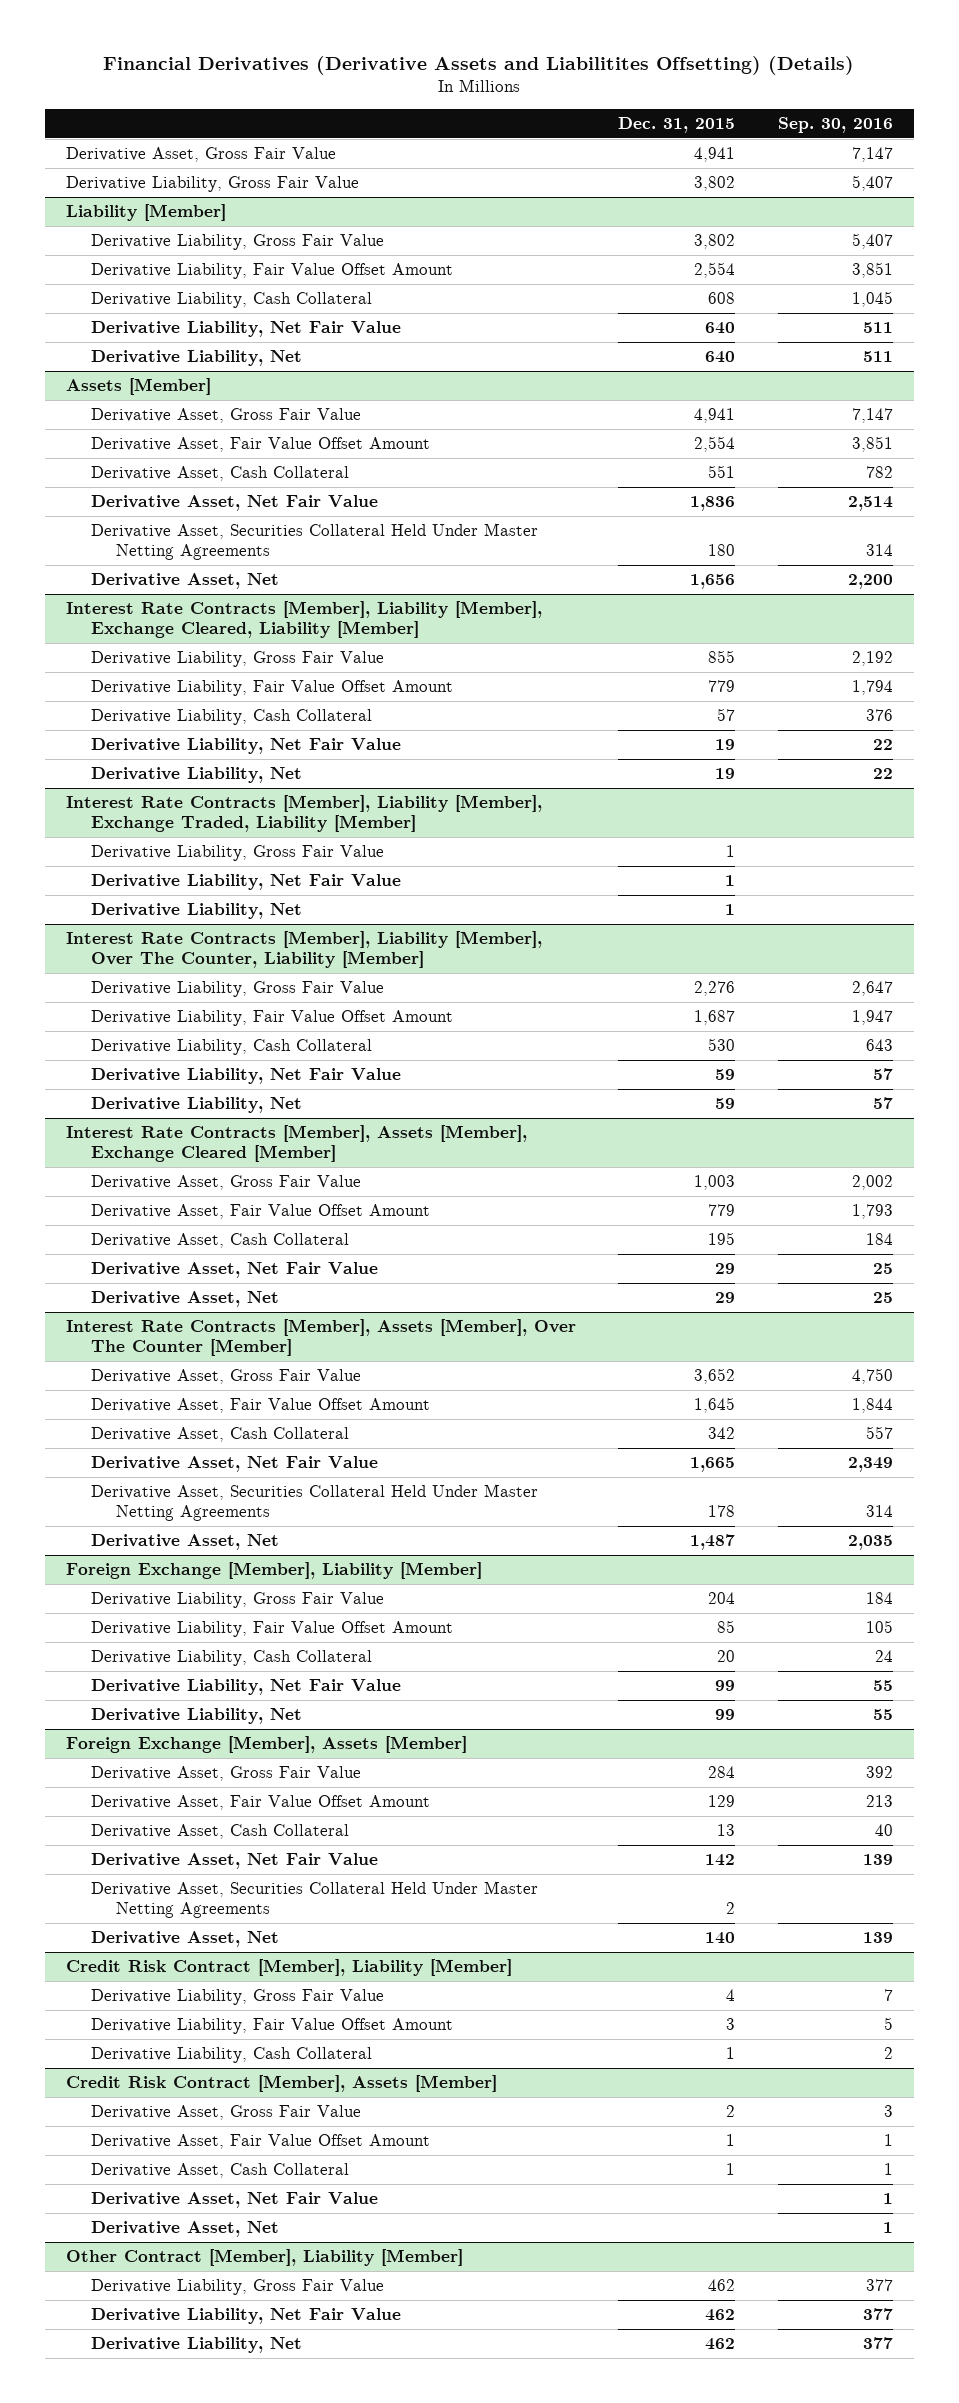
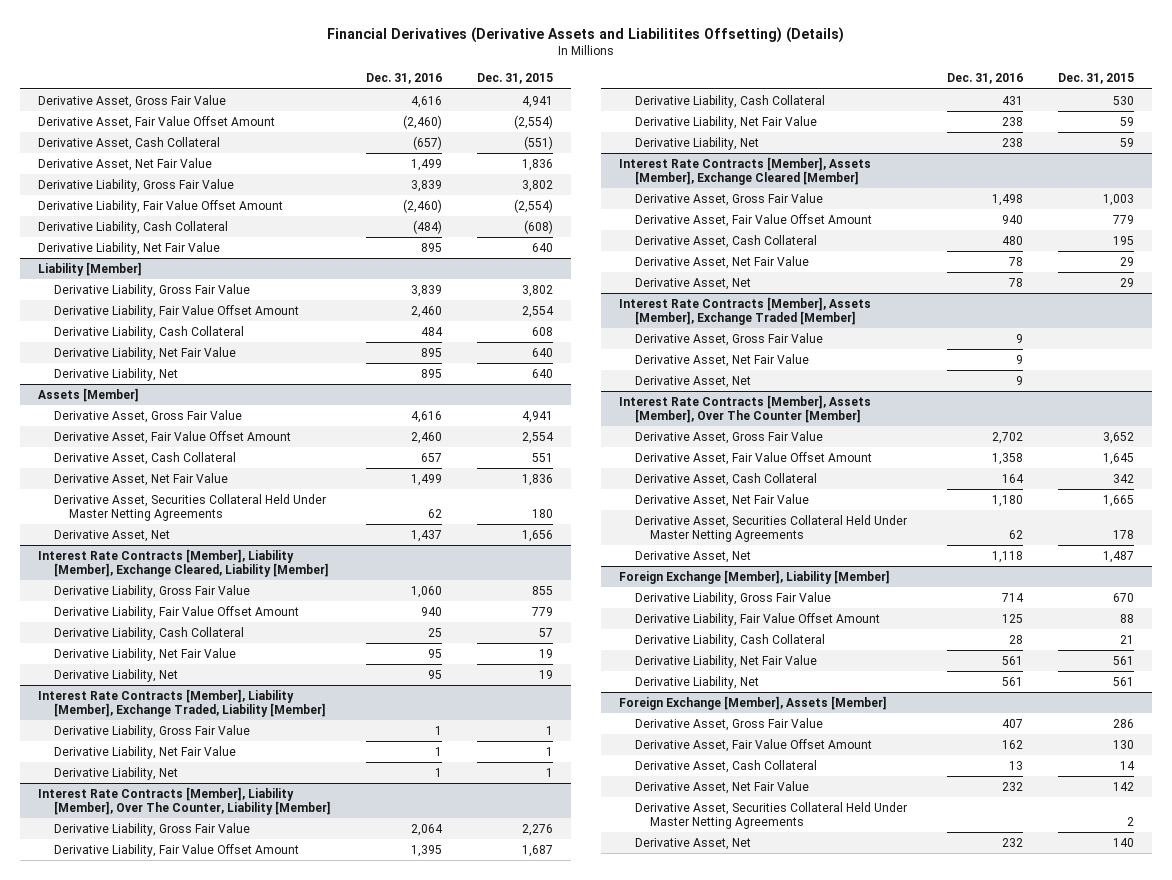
[778,116,894,133] Sep. 30, 2016 -> none
none -> [366,73,443,85] Dec. 31, 2016
none -> [38,115,276,129] Derivative Asset, Fair Value Offset Amount
none -> [38,136,221,150] Derivative Asset, Cash Collateral
none -> [38,157,213,171] Derivative Asset, Net Fair Value
none -> [38,199,284,213] Derivative Liability, Fair Value Offset Amount
none -> [38,220,229,234] Derivative Liability, Cash Collateral
none -> [38,241,221,255] Derivative Liability, Net Fair Value
none -> [618,296,871,326] Interest Rate Contracts [Member], Assets [Member], Exchange Traded [Member]
none -> [634,332,823,346] Derivative Asset, Gross Fair Value
none -> [634,353,809,367] Derivative Asset, Net Fair Value
none -> [634,375,751,388] Derivative Asset, Net
[708,1592,736,1605] 204 -> [1113,592,1135,602] 670
[717,1620,736,1634] 85 -> [1120,613,1135,623] 88
[717,1650,736,1663] 20 -> [1120,634,1135,644] 21
[715,1680,736,1692] 99 -> [1113,655,1135,665] 561
[715,1709,736,1721] 99 -> [1113,676,1135,686] 561
[708,1766,736,1779] 284 -> [1113,718,1135,728] 286
[708,1795,736,1808] 129 -> [1113,739,1135,749] 130
[717,1824,736,1837] 13 -> [1120,760,1136,770] 14
[65,1959,512,1977] Credit Risk Contract [Member], Liability [Member] -> none
[90,1989,384,2006] Derivative Liability, Gross Fair Value -> none
[90,2018,453,2035] Derivative Liability, Fair Value Offset Amount -> none
[90,2047,372,2064] Derivative Liability, Cash Collateral -> none
[65,2075,497,2093] Credit Risk Contract [Member], Assets [Member] -> none
[90,2105,361,2121] Derivative Asset, Gross Fair Value -> none
[90,2134,430,2150] Derivative Asset, Fair Value Offset Amount -> none
[90,2163,349,2179] Derivative Asset, Cash Collateral -> none
[90,2192,378,2209] Derivative Asset, Net Fair Value -> none
[90,2221,279,2238] Derivative Asset, Net -> none
[65,2249,463,2267] Other Contract [Member], Liability [Member] -> none
[90,2279,384,2296] Derivative Liability, Gross Fair Value -> none
[90,2308,401,2325] Derivative Liability, Net Fair Value -> none
[90,2337,302,2354] Derivative Liability, Net -> none

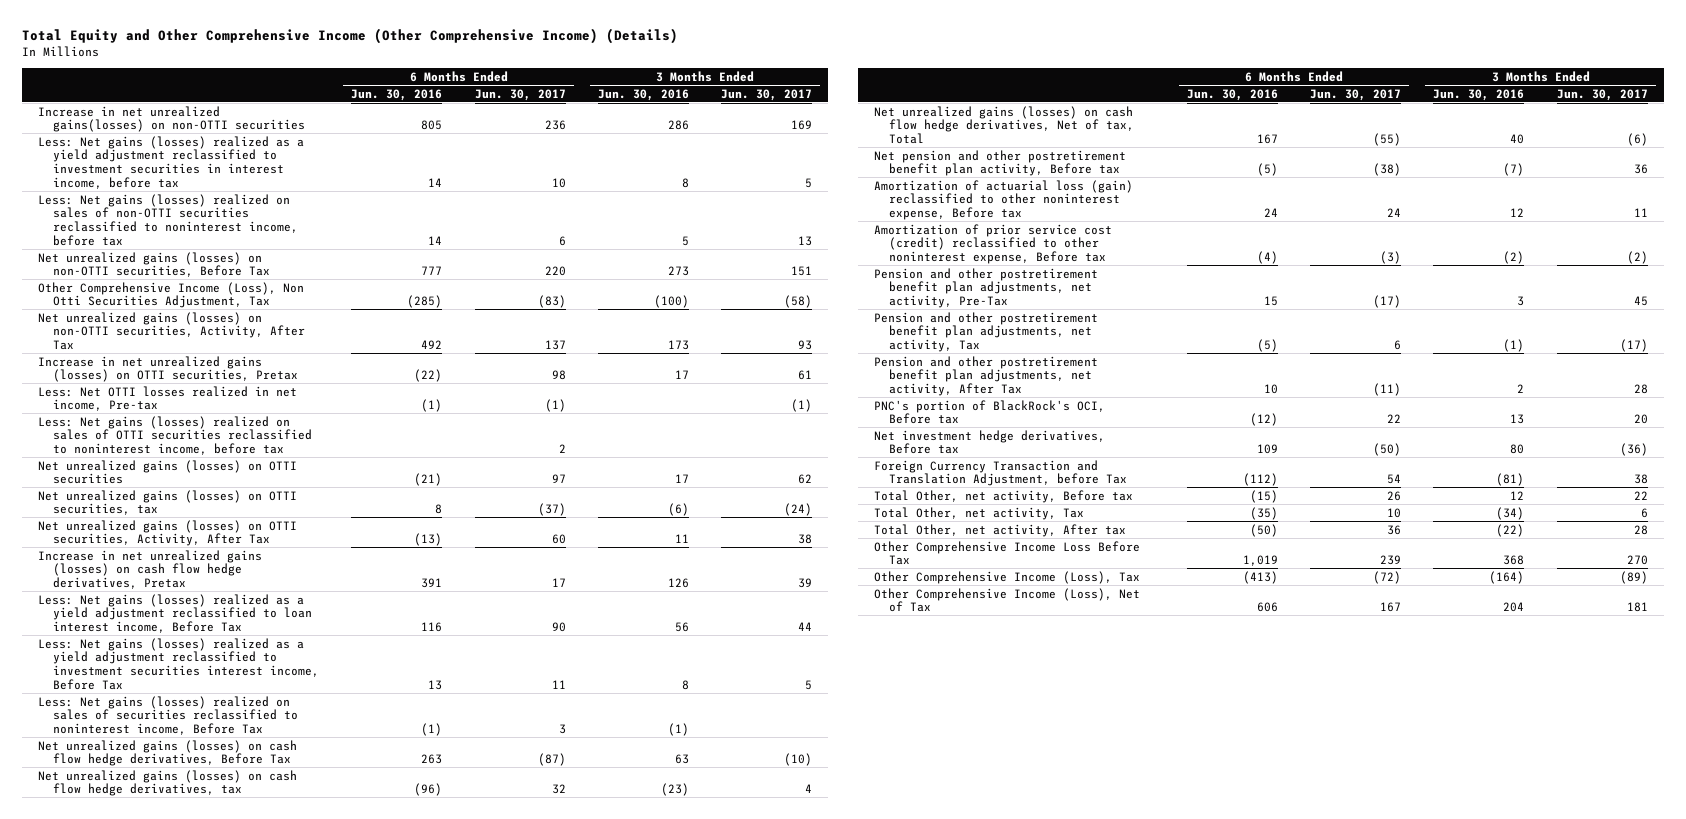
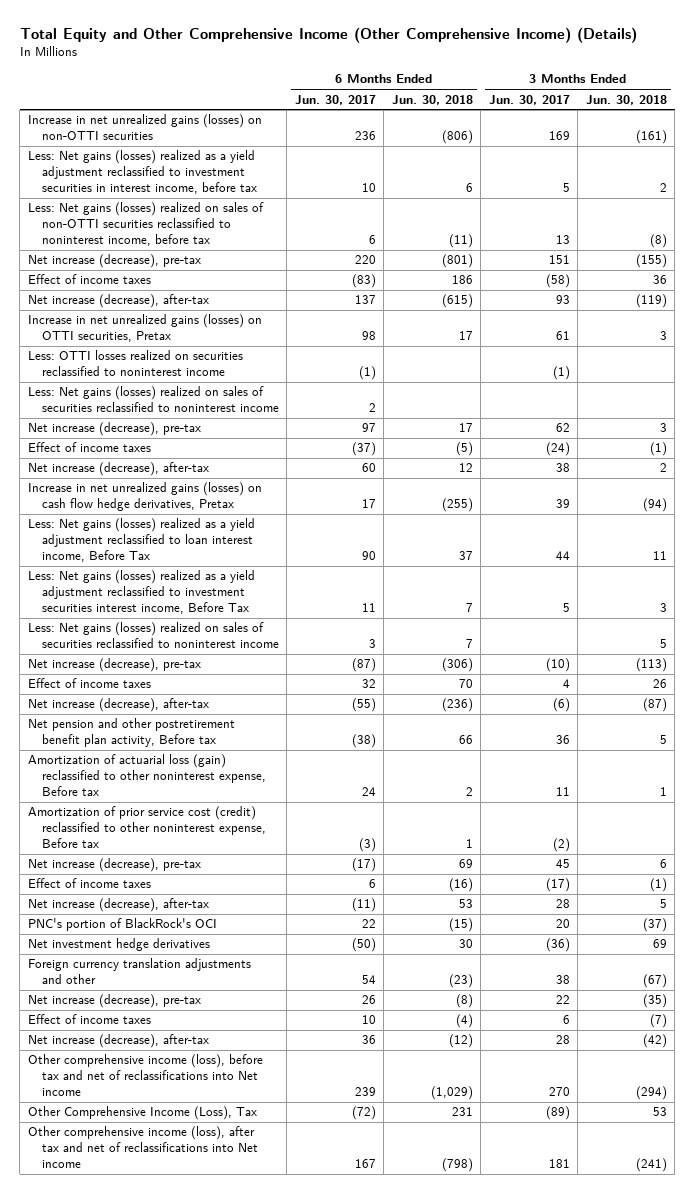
[351,88,443,101] Jun. 30, 2016 -> none
[597,88,689,101] Jun. 30, 2016 -> none
none -> [391,94,473,105] Jun. 30, 2018
none -> [585,94,667,105] Jun. 30, 2018
[38,105,306,133] Increase in net unrealized gains(losses) on non-OTTI securities -> [27,114,262,141] Increase in net unrealized gains (losses) on non-OTTI securities
[38,251,271,278] Net unrealized gains (losses) on non-OTTI securities, Before Tax -> [27,254,201,269] Net increase (decrease), pre-tax
[38,281,305,309] Other Comprehensive Income (Loss), Non Otti Securities Adjustment, Tax -> [27,274,151,285] Effect of income taxes
[38,311,306,350] Net unrealized gains (losses) on non-OTTI securities, Activity, After Tax -> [27,294,209,309] Net increase (decrease), after-tax
[38,385,298,412] Less: Net OTTI losses realized in net income, Pre-tax -> [27,350,243,377] Less: OTTI losses realized on securities reclassified to noninterest income
[38,415,313,455] Less: Net gains (losses) realized on sales of OTTI securities reclassified to noninterest income, before tax -> [27,386,279,413] Less: Net gains (losses) realized on sales of securities reclassified to noninterest income
[38,459,298,485] Net unrealized gains (losses) on OTTI securities -> [27,422,201,437] Net increase (decrease), pre-tax
[38,489,298,516] Net unrealized gains (losses) on OTTI securities, tax -> [27,442,151,453] Effect of income taxes
[38,519,298,547] Net unrealized gains (losses) on OTTI securities, Activity, After Tax -> [27,462,209,477] Net increase (decrease), after-tax
[38,695,299,735] Less: Net gains (losses) realized on sales of securities reclassified to noninterest income, Before Tax -> [27,622,279,649] Less: Net gains (losses) realized on sales of securities reclassified to noninterest income
[38,739,298,767] Net unrealized gains (losses) on cash flow hedge derivatives, Before Tax -> [27,658,201,673] Net increase (decrease), pre-tax
[38,769,298,797] Net unrealized gains (losses) on cash flow hedge derivatives, tax -> [27,678,151,689] Effect of income taxes
[873,105,1134,144] Net unrealized gains (losses) on cash flow hedge derivatives, Net of tax, Total -> [27,698,209,713] Net increase (decrease), after-tax
[873,267,1098,308] Pension and other postretirement benefit plan adjustments, net activity, Pre-Tax -> [27,858,201,873] Net increase (decrease), pre-tax
[873,311,1098,352] Pension and other postretirement benefit plan adjustments, net activity, Tax -> [27,878,151,889] Effect of income taxes
[873,355,1098,396] Pension and other postretirement benefit plan adjustments, net activity, After Tax -> [27,898,209,913] Net increase (decrease), after-tax
[873,399,1105,425] PNC's portion of BlackRock's OCI, Before tax -> [27,918,217,932] PNC's portion of BlackRock's OCI
[873,429,1105,455] Net investment hedge derivatives, Before tax -> [27,938,210,952] Net investment hedge derivatives
[873,459,1127,487] Foreign Currency Transaction and Translation Adjustment, before Tax -> [27,958,251,985] Foreign currency translation adjustments and other
[873,489,1133,503] Total Other, net activity, Before tax -> [27,994,201,1009] Net increase (decrease), pre-tax
[873,506,1084,520] Total Other, net activity, Tax -> [27,1014,151,1025] Effect of income taxes
[873,523,1126,537] Total Other, net activity, After tax -> [27,1034,209,1049] Net increase (decrease), after-tax
[873,540,1140,566] Other Comprehensive Income Loss Before Tax -> [27,1054,263,1097] Other comprehensive income (loss), before tax and net of reclassifications into Net income
[873,587,1140,613] Other Comprehensive Income (Loss), Net of Tax -> [27,1126,258,1169] Other comprehensive income (loss), after tax and net of reclassifications into Net income

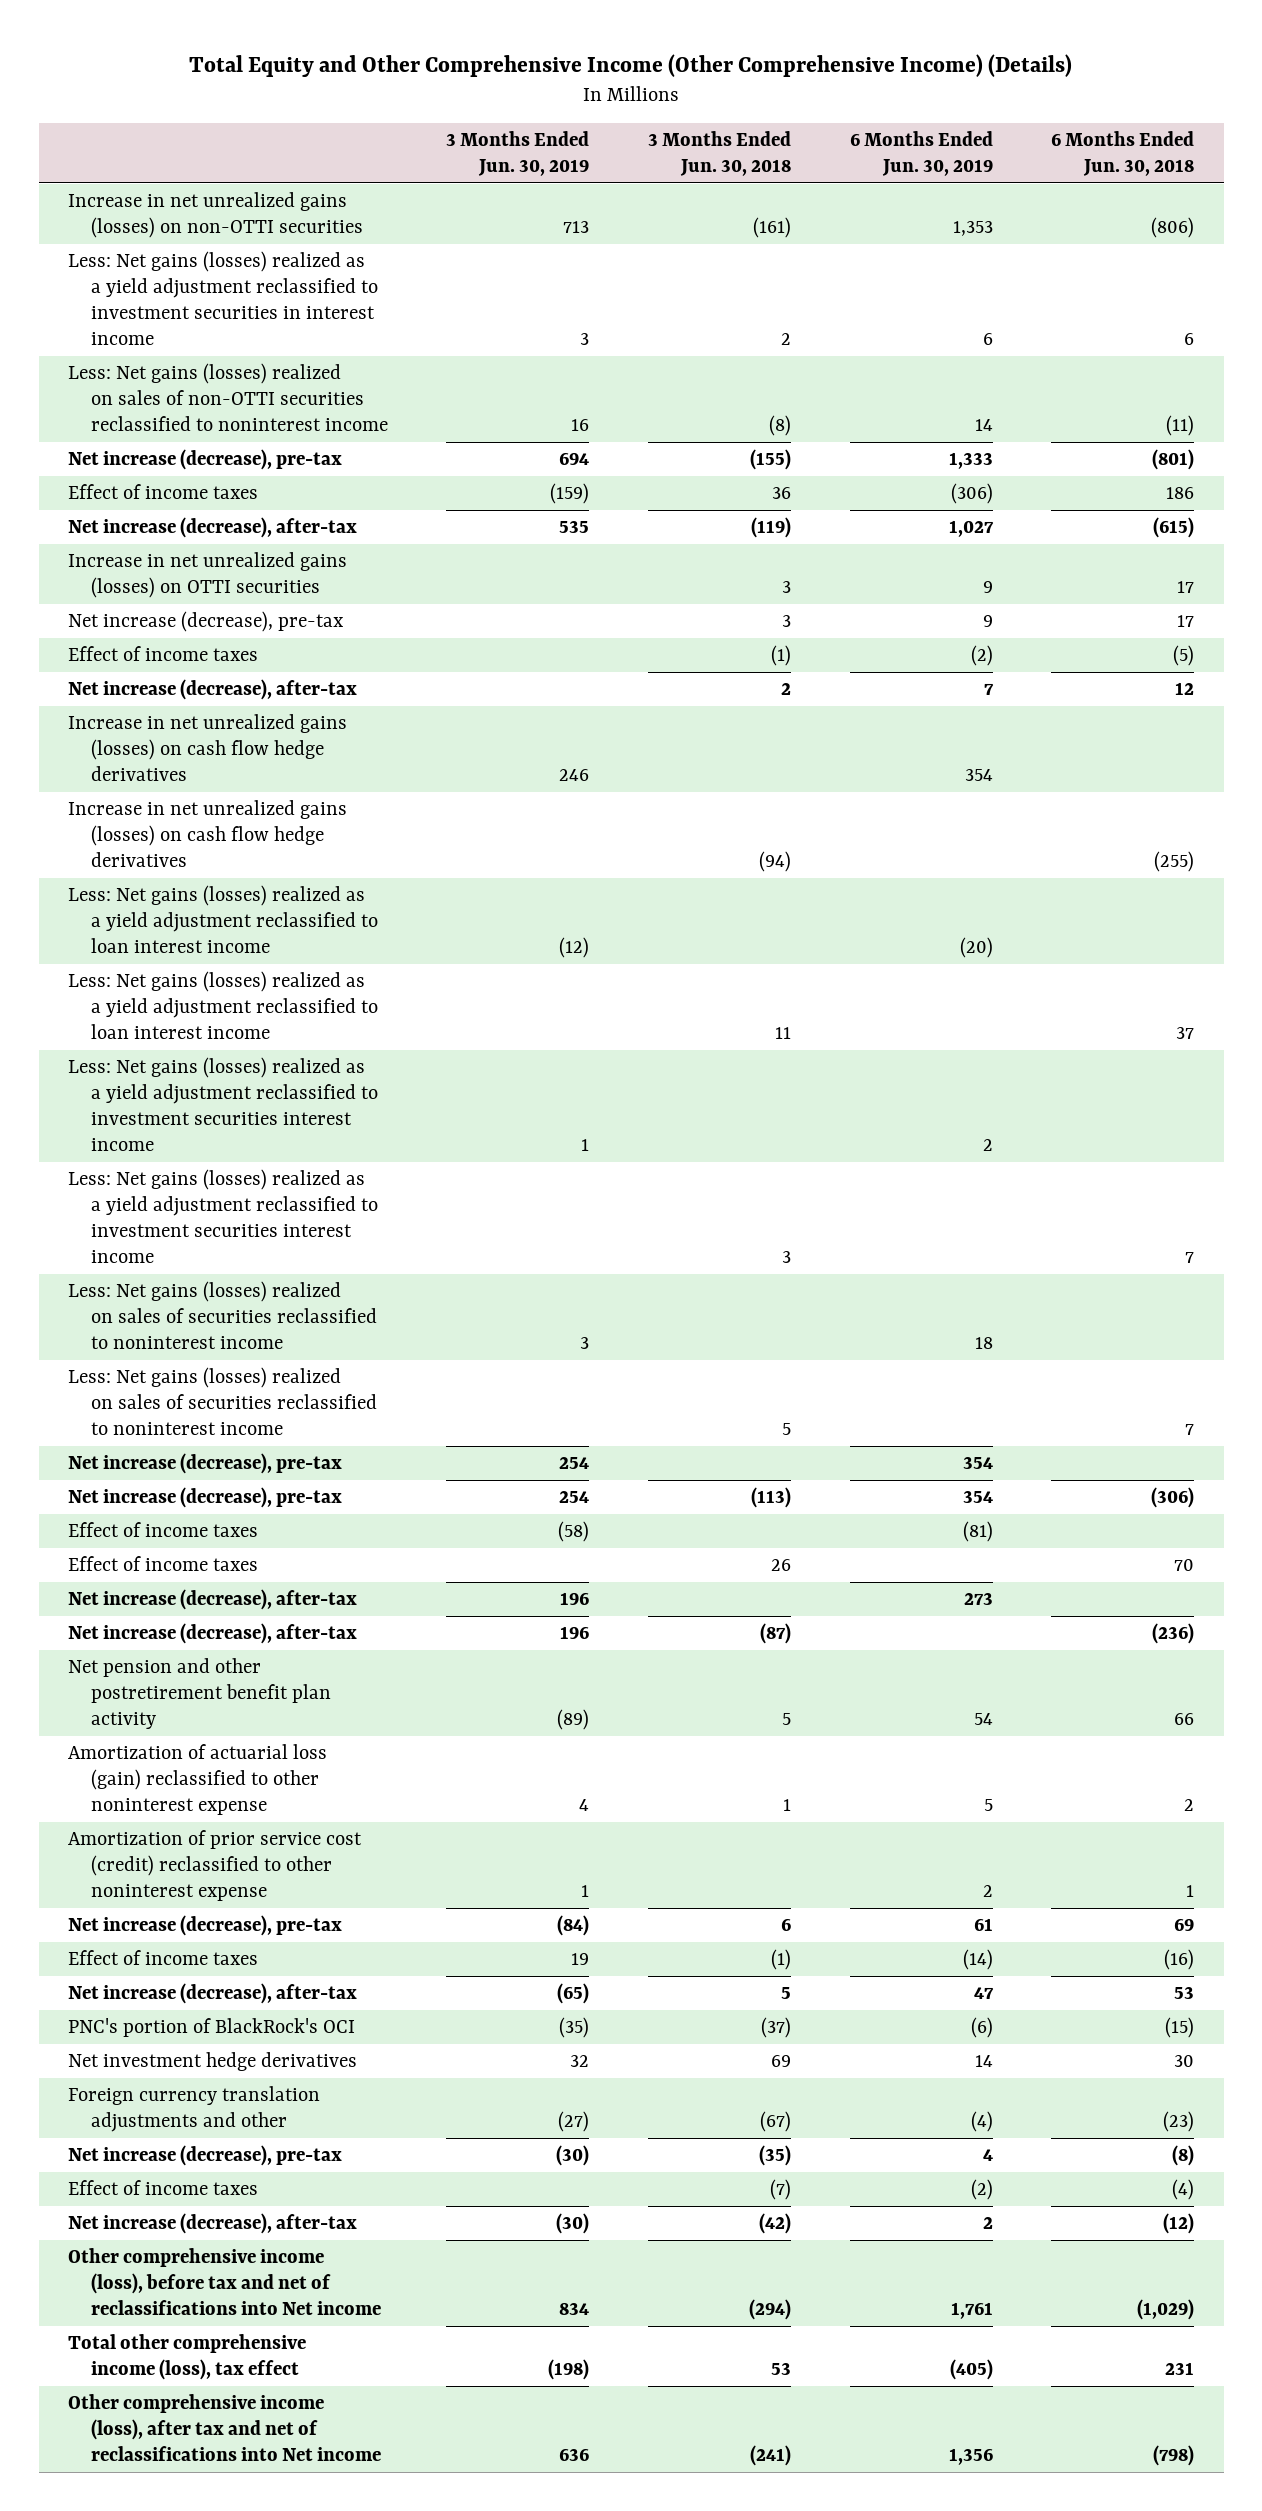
[294,94,376,105] Jun. 30, 2017 -> none
[488,94,570,105] Jun. 30, 2017 -> none
none -> [446,130,590,176] 3 Months Ended Jun. 30, 2019
none -> [849,130,993,176] 6 Months Ended Jun. 30, 2019
[27,150,257,195] Less: Net gains (losses) realized as a yield adjustment reclassified to investment securities in interest income, before tax -> [68,251,378,345] Less: Net gains (losses) realized as a yield adjustment reclassified to investment securities in interest income
[27,202,264,247] Less: Net gains (losses) realized on sales of non-OTTI securities reclassified to noninterest income, before tax -> [68,363,388,431] Less: Net gains (losses) realized on sales of non-OTTI securities reclassified to noninterest income
[27,350,243,377] Less: OTTI losses realized on securities reclassified to noninterest income -> none
[27,314,262,343] Increase in net unrealized gains (losses) on OTTI securities, Pretax -> [68,552,348,599] Increase in net unrealized gains (losses) on OTTI securities
none -> [68,714,348,781] Increase in net unrealized gains (losses) on cash flow hedge derivatives
[27,482,262,512] Increase in net unrealized gains (losses) on cash flow hedge derivatives, Pretax -> [68,800,348,867] Increase in net unrealized gains (losses) on cash flow hedge derivatives
none -> [68,885,378,953] Less: Net gains (losses) realized as a yield adjustment reclassified to loan interest income
[27,518,255,563] Less: Net gains (losses) realized as a yield adjustment reclassified to loan interest income, Before Tax -> [68,971,378,1039] Less: Net gains (losses) realized as a yield adjustment reclassified to loan interest income
none -> [68,1057,378,1151] Less: Net gains (losses) realized as a yield adjustment reclassified to investment securities interest income
[27,570,255,615] Less: Net gains (losses) realized as a yield adjustment reclassified to investment securities interest income, Before Tax -> [68,1169,378,1263] Less: Net gains (losses) realized as a yield adjustment reclassified to investment securities interest income
[27,386,279,413] Less: Net gains (losses) realized on sales of securities reclassified to noninterest income -> [68,1281,377,1349] Less: Net gains (losses) realized on sales of securities reclassified to noninterest income
none -> [68,1453,343,1475] Net increase (decrease), pre-tax
none -> [68,1522,259,1538] Effect of income taxes
none -> [68,1589,358,1611] Net increase (decrease), after-tax
[27,718,235,748] Net pension and other postretirement benefit plan activity, Before tax -> [68,1658,331,1729] Net pension and other postretirement benefit plan activity
[27,754,266,797] Amortization of actuarial loss (gain) reclassified to other noninterest expense, Before tax -> [68,1744,328,1815] Amortization of actuarial loss (gain) reclassified to other noninterest expense
[27,806,266,849] Amortization of prior service cost (credit) reclassified to other noninterest expense, Before tax -> [68,1830,363,1901] Amortization of prior service cost (credit) reclassified to other noninterest expense
[27,1106,257,1121] Other Comprehensive Income (Loss), Tax -> [68,2334,307,2381] Total other comprehensive income (loss), tax effect

